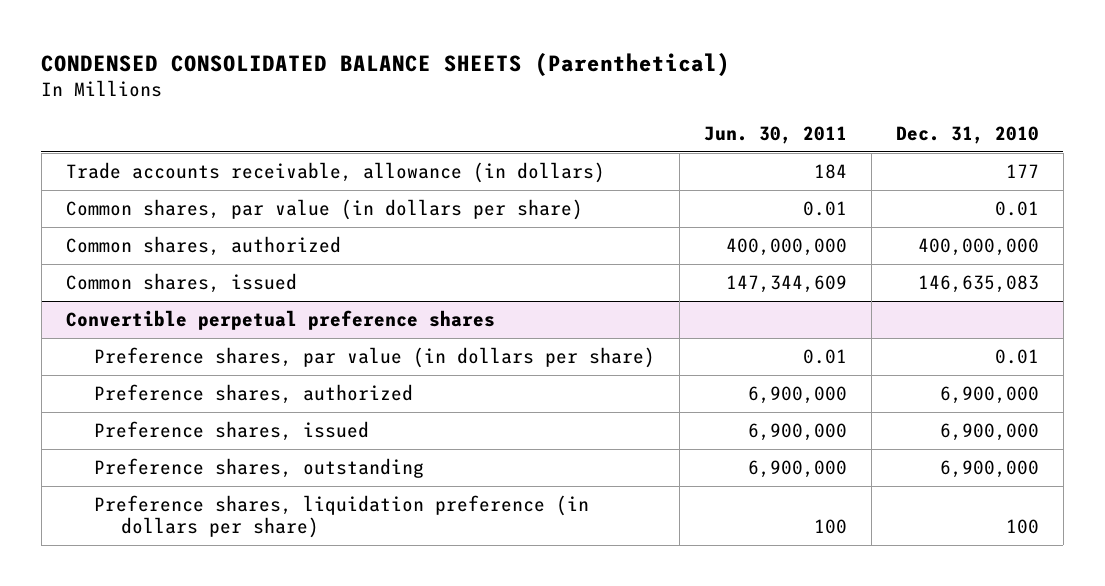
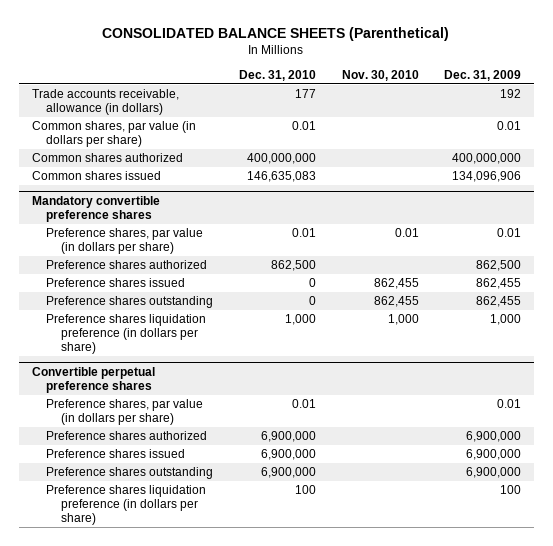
[41,52,731,76] CONDENSED CONSOLIDATED BALANCE SHEETS (Parenthetical) -> [102,26,450,41] CONSOLIDATED BALANCE SHEETS (Parenthetical)
[703,126,847,145] Jun. 30, 2011 -> none
none -> [341,70,419,82] Nov. 30, 2010
none -> [444,70,522,82] Dec. 31, 2009
[65,235,341,256] Common shares, authorized -> [31,153,183,163] Common shares authorized
[65,272,297,293] Common shares, issued -> [31,171,161,181] Common shares issued
none -> [31,196,160,223] Mandatory convertible preference shares
none -> [46,228,204,255] Preference shares, par value (in dollars per share)
none -> [46,260,208,270] Preference shares authorized
none -> [46,278,186,288] Preference shares issued
none -> [46,296,214,309] Preference shares outstanding
none -> [46,314,207,354] Preference shares liquidation preference (in dollars per share)
[93,383,413,404] Preference shares, authorized -> [46,431,208,441] Preference shares authorized
[93,420,369,441] Preference shares, issued -> [46,449,186,459] Preference shares issued
[93,457,424,478] Preference shares, outstanding -> [46,467,214,480] Preference shares outstanding
[93,494,589,539] Preference shares, liquidation preference (in dollars per share) -> [46,485,207,525] Preference shares liquidation preference (in dollars per share)

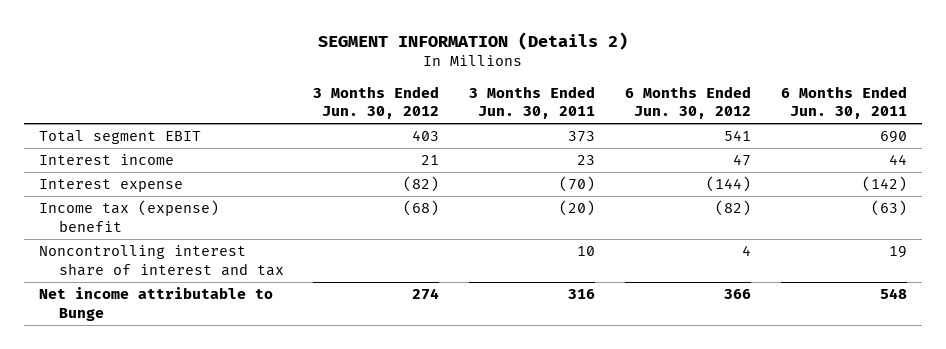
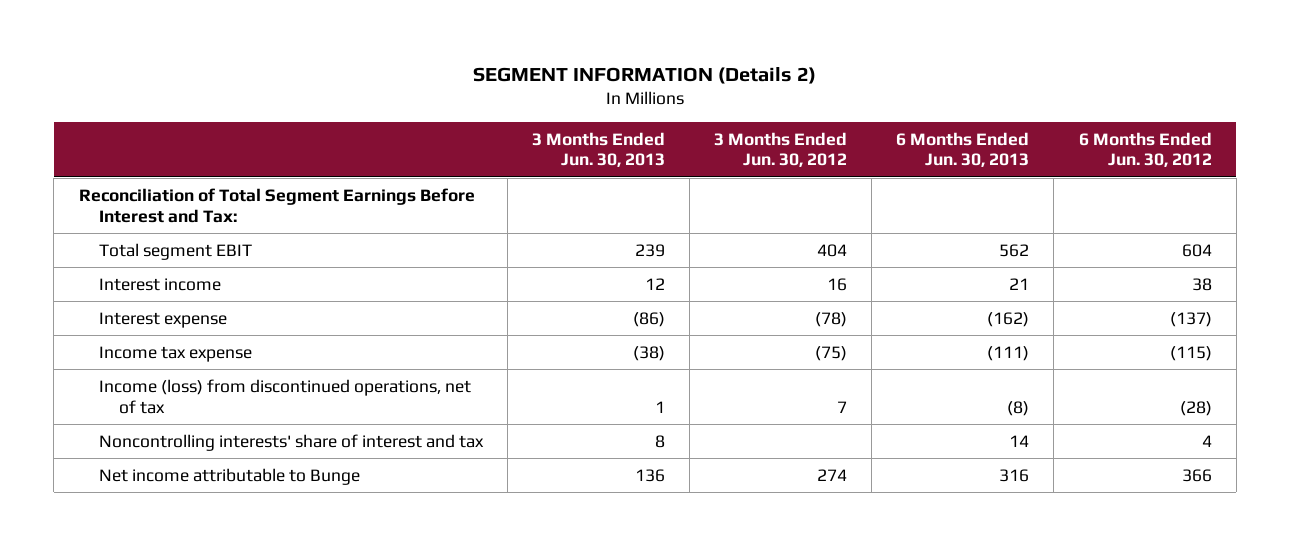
[469,86,596,120] 3 Months Ended Jun. 30, 2011 -> none
[780,86,907,120] 6 Months Ended Jun. 30, 2011 -> none
none -> [531,131,665,168] 3 Months Ended Jun. 30, 2013
none -> [896,131,1030,168] 6 Months Ended Jun. 30, 2013
none -> [78,187,475,223] Reconciliation of Total Segment Earnings Before Interest and Tax:
[412,130,440,142] 403 -> [817,243,848,257] 404
[724,130,752,142] 541 -> [1181,243,1212,257] 604
[421,155,440,166] 21 -> [827,277,848,291] 16
[733,154,752,167] 47 -> [1191,277,1212,291] 38
[403,176,440,193] (82) -> [815,311,848,327] (78)
[706,176,752,193] (144) -> [1169,311,1212,327] (137)
[38,200,219,232] Income tax (expense) benefit -> [98,345,252,362] Income tax expense
[403,200,440,217] (68) -> [815,345,848,361] (75)
[715,200,752,217] (82) -> [1169,345,1212,361] (115)
none -> [98,378,471,414] Income (loss) from discontinued operations, net of tax
[38,245,284,276] Noncontrolling interest share of interest and tax -> [98,433,484,451] Noncontrolling interests' share of interest and tax

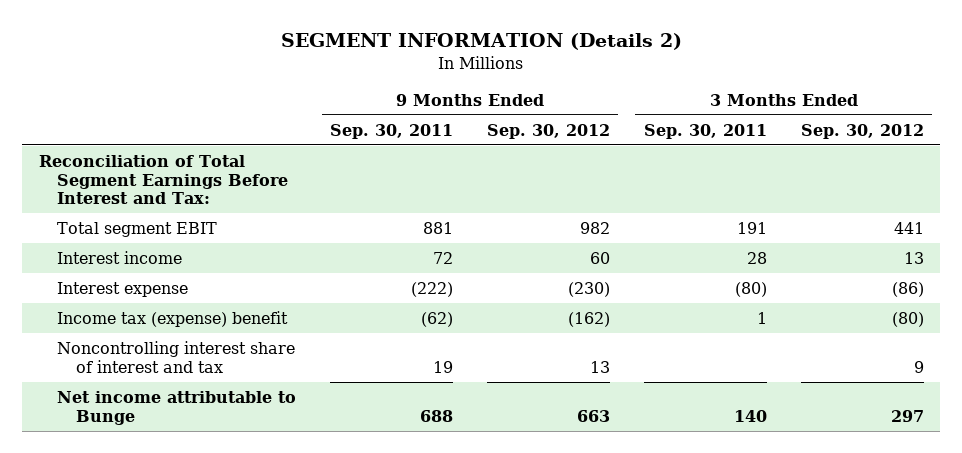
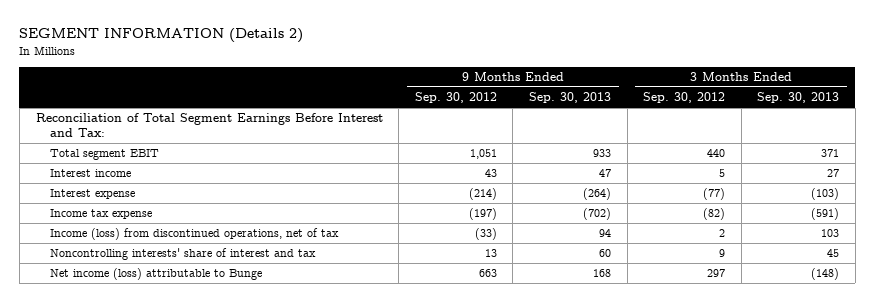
[330,123,454,139] Sep. 30, 2011 -> none
[643,123,767,139] Sep. 30, 2011 -> none
none -> [528,92,611,104] Sep. 30, 2013
none -> [757,92,840,104] Sep. 30, 2013
[579,221,610,234] 982 -> [469,149,497,160] 1,051
[893,221,924,234] 441 -> [707,149,726,158] 440
[589,251,610,264] 60 -> [484,169,497,178] 43
[903,251,924,264] 13 -> [719,169,726,178] 5
[567,281,610,297] (230) -> [468,188,497,201] (214)
[891,281,924,297] (86) -> [703,188,726,201] (77)
[57,310,289,327] Income tax (expense) benefit -> [49,209,152,220] Income tax expense
[567,311,610,327] (162) -> [468,208,497,221] (197)
[891,311,924,327] (80) -> [703,208,726,221] (82)
none -> [49,228,339,241] Income (loss) from discontinued operations, net of tax
[57,340,296,373] Noncontrolling interest share of interest and tax -> [49,248,316,261] Noncontrolling interests' share of interest and tax
[57,390,297,425] Net income attributable to Bunge -> [49,268,262,281] Net income (loss) attributable to Bunge

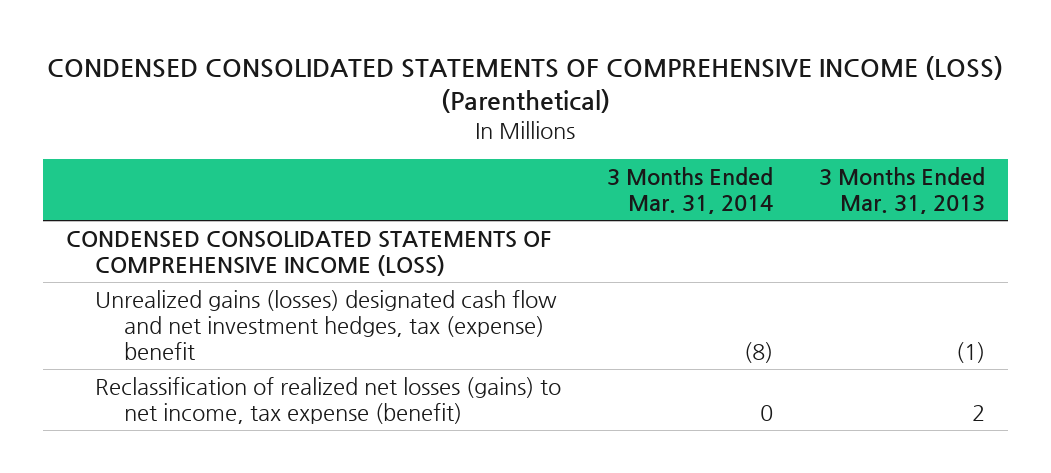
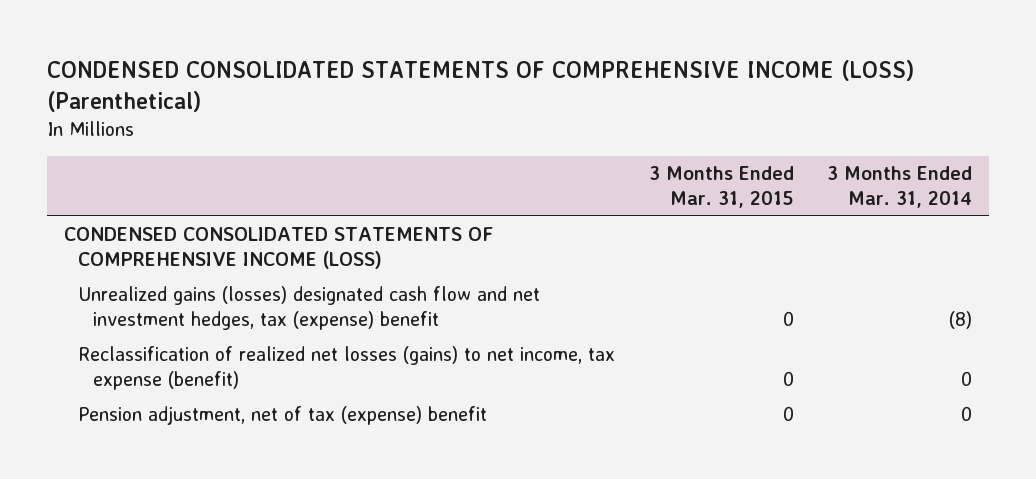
[818,167,985,215] 3 Months Ended Mar. 31, 2013 -> none
none -> [648,165,794,209] 3 Months Ended Mar. 31, 2015
none -> [78,406,488,426] Pension adjustment, net of tax (expense) benefit

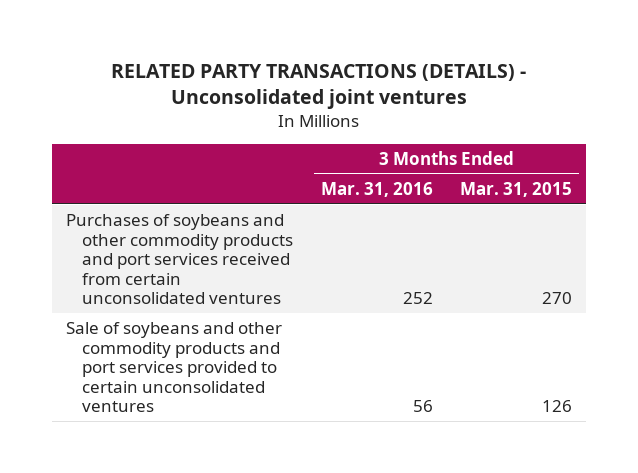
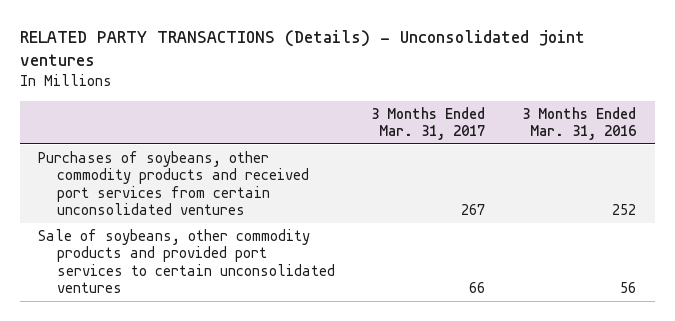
[111,64,527,110] RELATED PARTY TRANSACTIONS (DETAILS) - Unconsolidated joint ventures -> [19,29,585,66] RELATED PARTY TRANSACTIONS (Details) - Unconsolidated joint ventures
[460,181,573,197] Mar. 31, 2015 -> none
none -> [371,106,486,140] 3 Months Ended Mar. 31, 2017
[65,214,294,305] Purchases of soybeans and other commodity products and port services received from certain unconsolidated ventures -> [38,151,309,216] Purchases of soybeans, other commodity products and received port services from certain unconsolidated ventures
[65,322,282,413] Sale of soybeans and other commodity products and port services provided to certain unconsolidated ventures -> [38,229,335,294] Sale of soybeans, other commodity products and provided port services to certain unconsolidated ventures

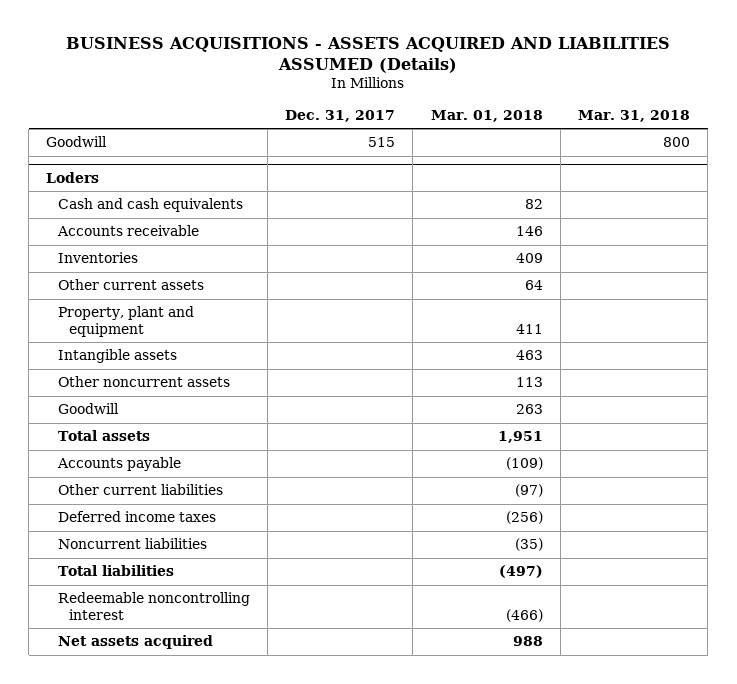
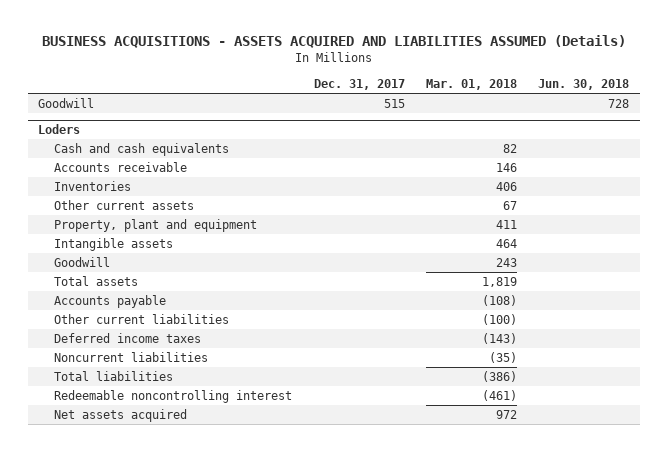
[578,109,691,122] Mar. 31, 2018 -> none
none -> [537,79,629,91] Jun. 30, 2018
[515,253,543,264] 409 -> [495,181,517,191] 406
[524,280,543,291] 64 -> [502,200,517,210] 67
[57,376,230,388] Other noncurrent assets -> none
[515,350,543,361] 463 -> [495,238,517,248] 464
[515,404,543,415] 263 -> [495,257,517,267] 243
[497,431,543,444] 1,951 -> [481,276,517,287] 1,819
[505,457,543,471] (109) -> [481,294,517,306] (108)
[514,484,543,498] (97) -> [481,313,517,325] (100)
[505,511,543,525] (256) -> [481,332,517,344] (143)
[498,565,543,579] (497) -> [481,370,517,382] (386)
[505,608,543,622] (466) -> [481,389,517,401] (461)
[512,636,543,647] 988 -> [495,409,517,419] 972

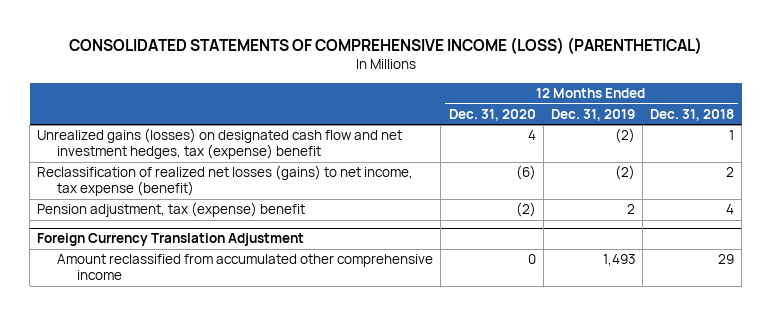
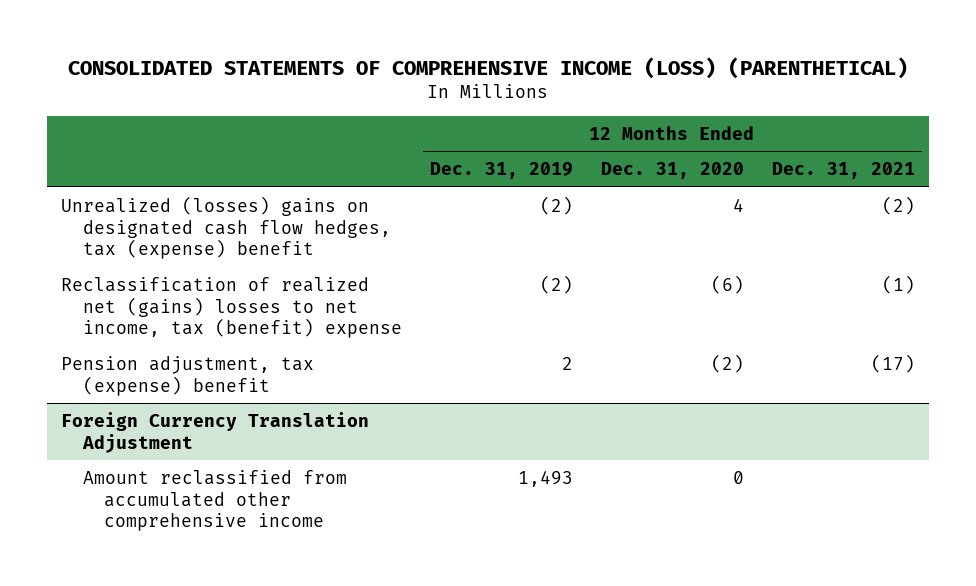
[650,109,735,122] Dec. 31, 2018 -> none
none -> [771,162,915,180] Dec. 31, 2021
[37,128,403,160] Unrealized gains (losses) on designated cash flow and net investment hedges, tax (expense) benefit -> [61,195,391,260] Unrealized (losses) gains on designated cash flow hedges, tax (expense) benefit
[37,165,414,197] Reclassification of realized net losses (gains) to net income, tax expense (benefit) -> [61,276,402,339] Reclassification of realized net (gains) losses to net income, tax (benefit) expense

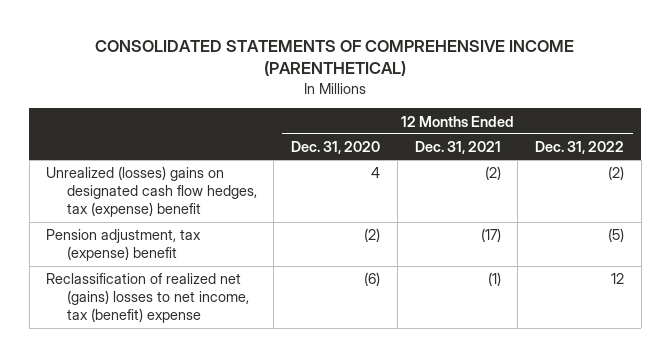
[68,56,909,79] CONSOLIDATED STATEMENTS OF COMPREHENSIVE INCOME (LOSS) (PARENTHETICAL) -> [95,39,575,77] CONSOLIDATED STATEMENTS OF COMPREHENSIVE INCOME (PARENTHETICAL)
[429,162,573,180] Dec. 31, 2019 -> none
none -> [534,141,624,155] Dec. 31, 2022
[61,411,370,453] Foreign Currency Translation Adjustment -> none
[82,469,347,532] Amount reclassified from accumulated other comprehensive income -> none
[61,276,402,339] Reclassification of realized net (gains) losses to net income, tax (benefit) expense -> [46,273,249,324] Reclassification of realized net (gains) losses to net income, tax (benefit) expense

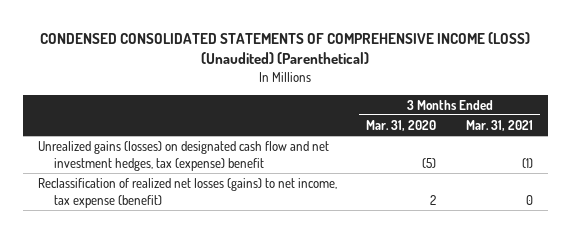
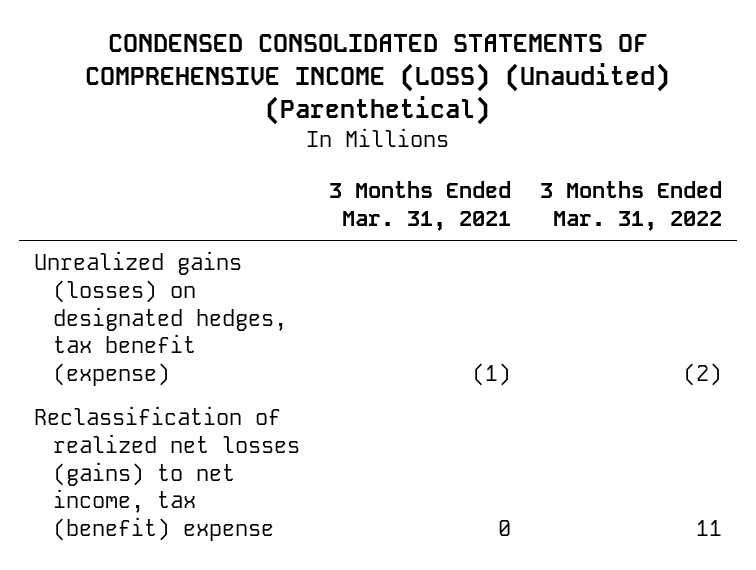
[366,119,437,131] Mar. 31, 2020 -> none
none -> [540,180,723,231] 3 Months Ended Mar. 31, 2022
[37,140,329,171] Unrealized gains (losses) on designated cash flow and net investment hedges, tax (expense) benefit -> [33,251,287,387] Unrealized gains (losses) on designated hedges, tax benefit (expense)
[37,177,337,208] Reclassification of realized net losses (gains) to net income, tax expense (benefit) -> [33,406,300,542] Reclassification of realized net losses (gains) to net income, tax (benefit) expense

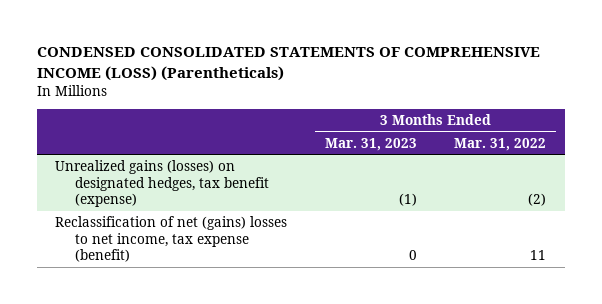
[84,34,670,126] CONDENSED CONSOLIDATED STATEMENTS OF COMPREHENSIVE INCOME (LOSS) (Unaudited) (Parenthetical) -> [36,47,540,81] CONDENSED CONSOLIDATED STATEMENTS OF COMPREHENSIVE INCOME (LOSS) (Parentheticals)
[329,180,512,231] 3 Months Ended Mar. 31, 2021 -> none
none -> [324,137,417,151] Mar. 31, 2023
[33,406,300,542] Reclassification of realized net losses (gains) to net income, tax (benefit) expense -> [55,216,288,263] Reclassification of net (gains) losses to net income, tax expense (benefit)

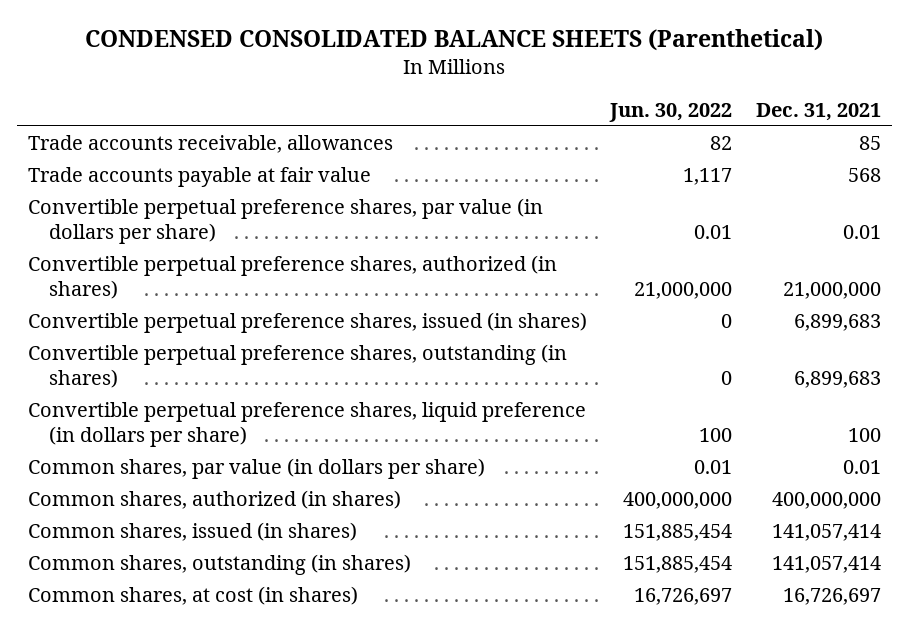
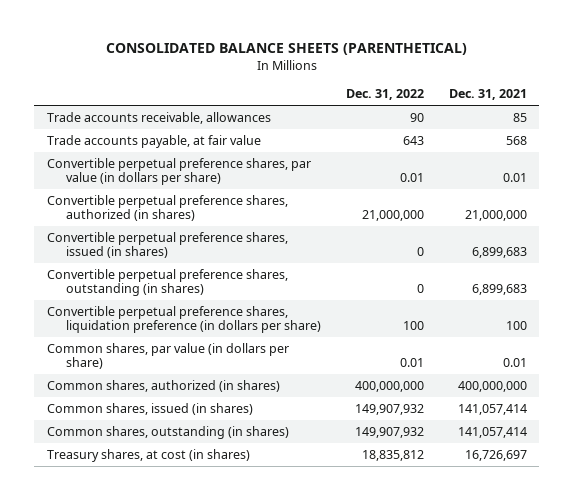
[85,29,824,52] CONDENSED CONSOLIDATED BALANCE SHEETS (Parenthetical) -> [105,43,467,56] CONSOLIDATED BALANCE SHEETS (PARENTHETICAL)
[609,102,733,122] Jun. 30, 2022 -> none
none -> [345,89,424,101] Dec. 31, 2022
[28,166,372,187] Trade accounts payable at fair value -> [46,134,261,148] Trade accounts payable, at fair value
[28,401,587,448] Convertible perpetual preference shares, liquid preference (in dollars per share) -> [46,305,322,334] Convertible perpetual preference shares, liquidation preference (in dollars per share)
[28,585,359,605] Common shares, at cost (in shares) -> [46,448,250,462] Treasury shares, at cost (in shares)

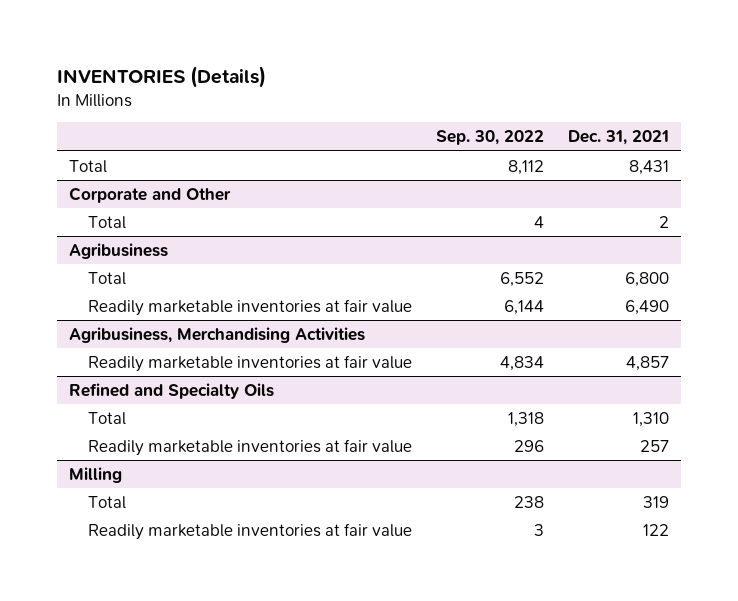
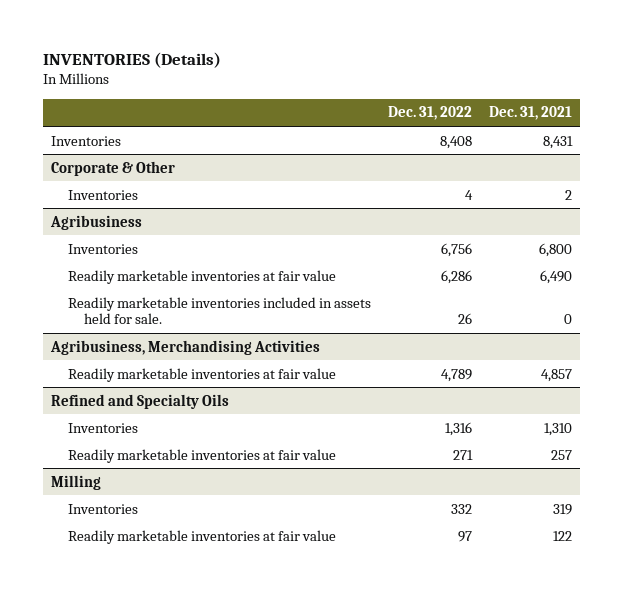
[436,130,545,146] Sep. 30, 2022 -> none
none -> [387,106,472,121] Dec. 31, 2022
[68,159,107,173] Total -> [51,135,122,146] Inventories
[68,186,231,203] Corporate and Other -> [51,160,176,176] Corporate & Other
[88,215,127,229] Total -> [67,189,138,200] Inventories
[88,271,127,285] Total -> [67,243,138,254] Inventories
none -> [67,296,371,325] Readily marketable inventories included in assets held for sale.
[88,411,127,425] Total -> [67,422,138,433] Inventories
[88,495,127,509] Total -> [67,503,138,514] Inventories

